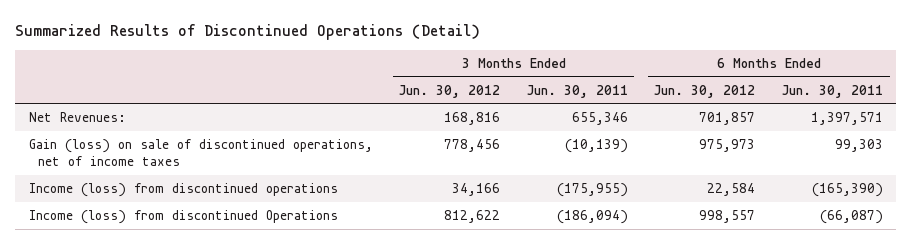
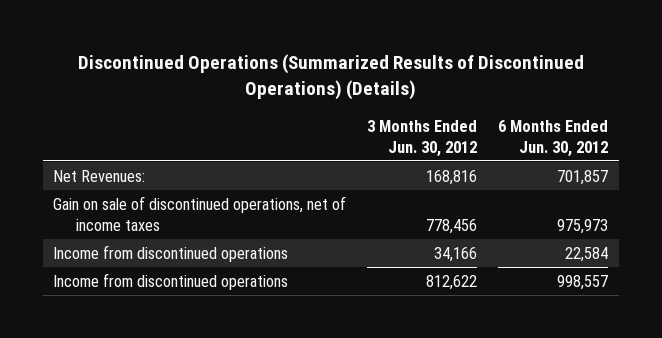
[15,24,481,41] Summarized Results of Discontinued Operations (Detail) -> [77,53,584,100] Discontinued Operations (Summarized Results of Discontinued Operations) (Details)
[526,84,628,98] Jun. 30, 2011 -> none
[782,84,884,98] Jun. 30, 2011 -> none
[28,139,373,166] Gain (loss) on sale of discontinued operations, net of income taxes -> [53,196,347,232] Gain on sale of discontinued operations, net of income taxes
[28,183,338,198] Income (loss) from discontinued operations -> [53,245,289,263] Income from discontinued operations
[28,210,338,225] Income (loss) from discontinued Operations -> [53,273,289,291] Income from discontinued operations

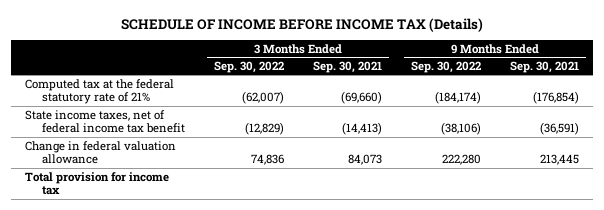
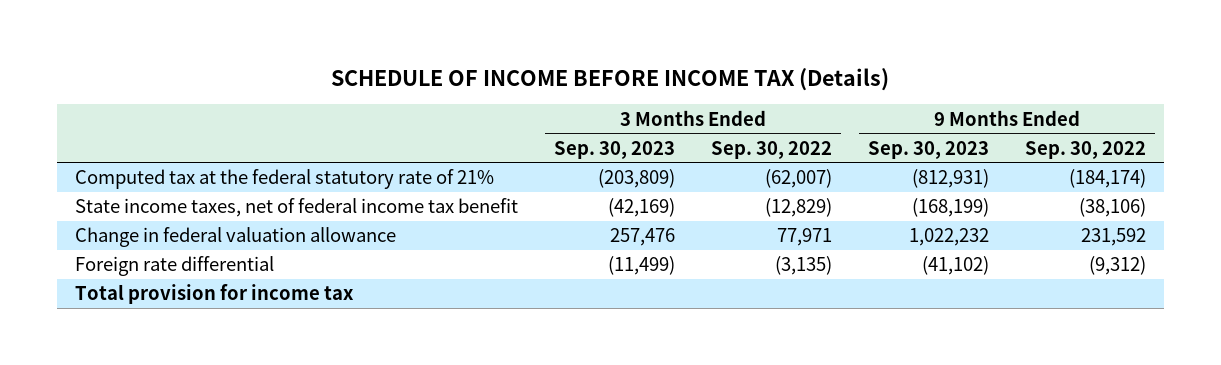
[312,60,382,73] Sep. 30, 2021 -> none
[509,60,579,73] Sep. 30, 2021 -> none
none -> [553,140,675,159] Sep. 30, 2023
none -> [868,140,990,159] Sep. 30, 2023
[251,154,285,166] 74,836 -> [776,228,832,247] 77,971
[441,154,481,166] 222,280 -> [1081,228,1147,247] 231,592
none -> [74,256,274,277] Foreign rate differential

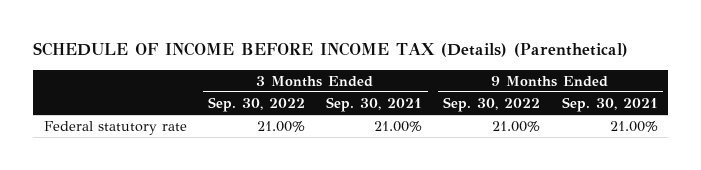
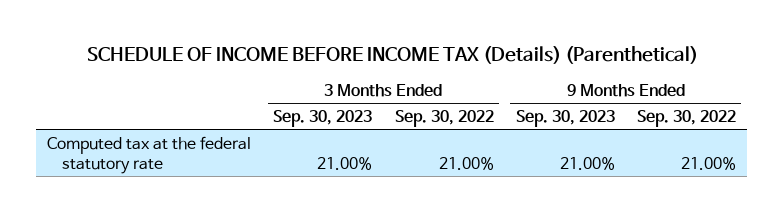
[326,96,423,112] Sep. 30, 2021 -> none
[561,96,658,112] Sep. 30, 2021 -> none
none -> [273,109,373,127] Sep. 30, 2023
none -> [515,109,615,127] Sep. 30, 2023
[43,121,187,136] Federal statutory rate -> [47,135,252,175] Computed tax at the federal statutory rate

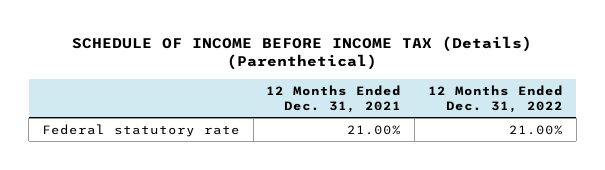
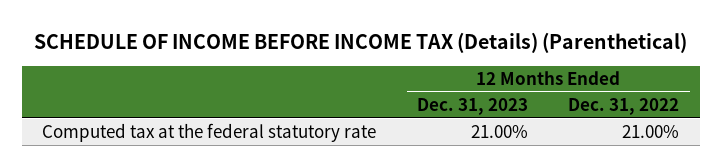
[266,84,402,113] 12 Months Ended Dec. 31, 2021 -> none
none -> [416,97,528,115] Dec. 31, 2023
[41,123,240,137] Federal statutory rate -> [42,123,377,143] Computed tax at the federal statutory rate

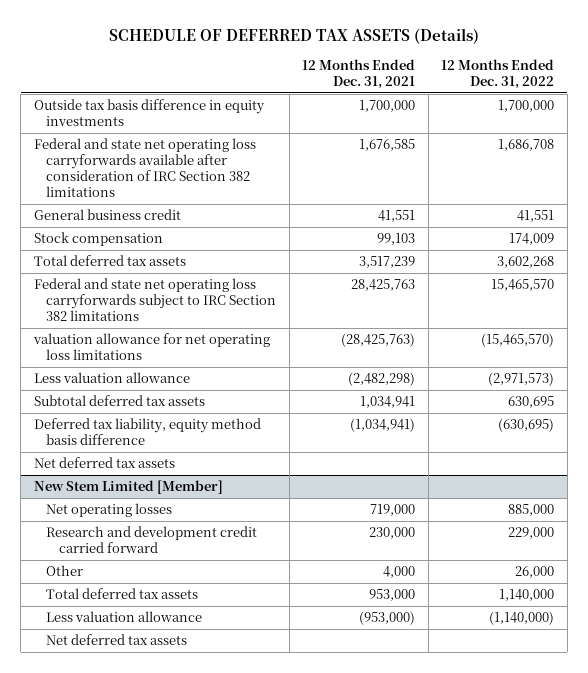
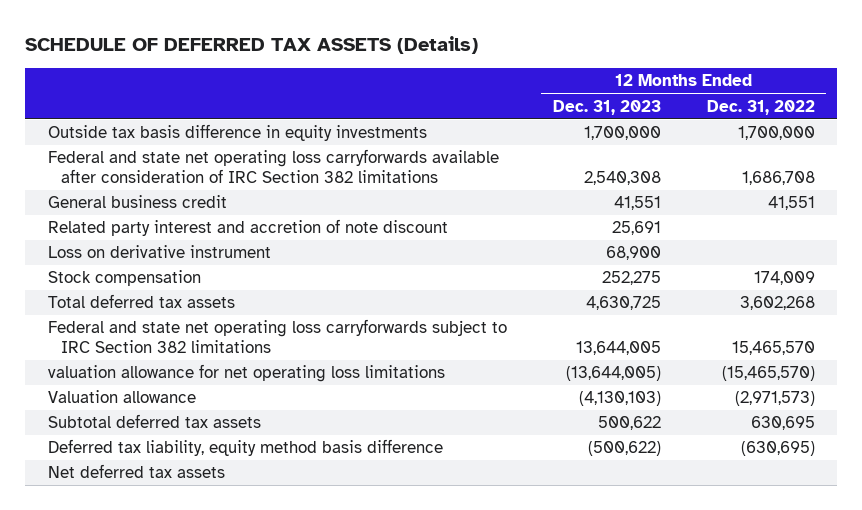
[302,59,416,90] 12 Months Ended Dec. 31, 2021 -> none
none -> [552,99,661,115] Dec. 31, 2023
none -> [47,219,448,237] Related party interest and accretion of note discount
none -> [47,245,271,259] Loss on derivative instrument
[33,372,190,384] Less valuation allowance -> [47,390,196,404] Valuation allowance
[33,480,223,495] New Stem Limited [Member] -> none
[46,503,173,518] Net operating losses -> none
[46,526,258,554] Research and development credit carried forward -> none
[46,565,84,577] Other -> none
[46,588,199,600] Total deferred tax assets -> none
[46,611,203,623] Less valuation allowance -> none
[46,634,188,646] Net deferred tax assets -> none

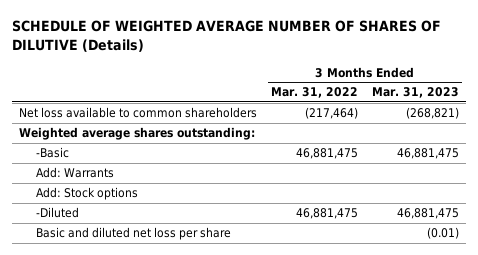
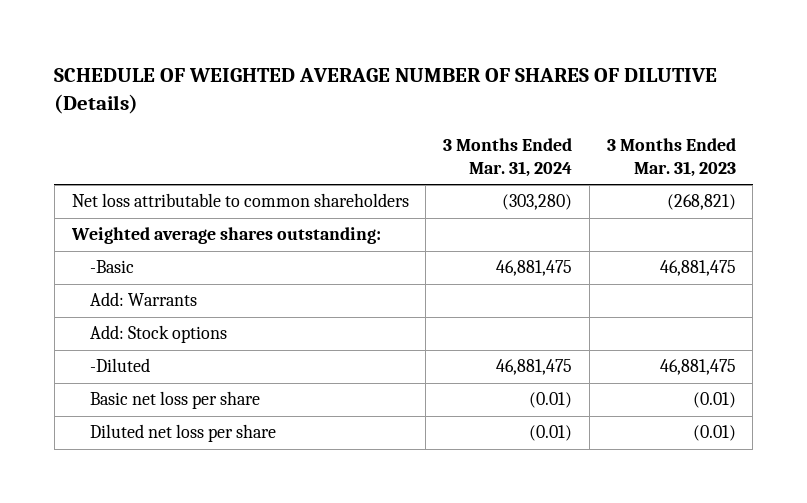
[271,87,359,99] Mar. 31, 2022 -> none
none -> [443,137,573,178] 3 Months Ended Mar. 31, 2024
[19,107,258,119] Net loss available to common shareholders -> [71,193,409,208] Net loss attributable to common shareholders
[36,227,232,241] Basic and diluted net loss per share -> [89,391,260,410] Basic net loss per share
none -> [89,424,276,443] Diluted net loss per share

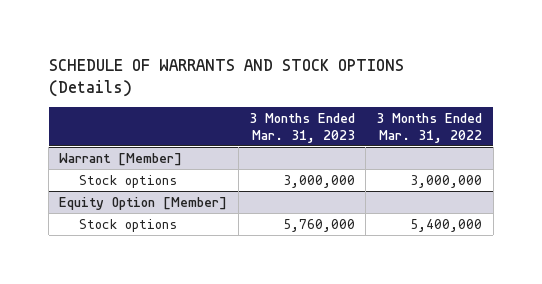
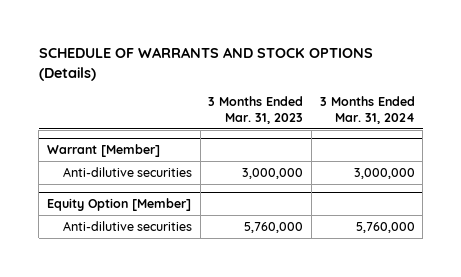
[376,112,483,143] 3 Months Ended Mar. 31, 2022 -> none
none -> [319,95,415,124] 3 Months Ended Mar. 31, 2024
[79,174,178,188] Stock options -> [63,166,193,177] Anti-dilutive securities
[79,218,178,232] Stock options -> [63,220,193,231] Anti-dilutive securities

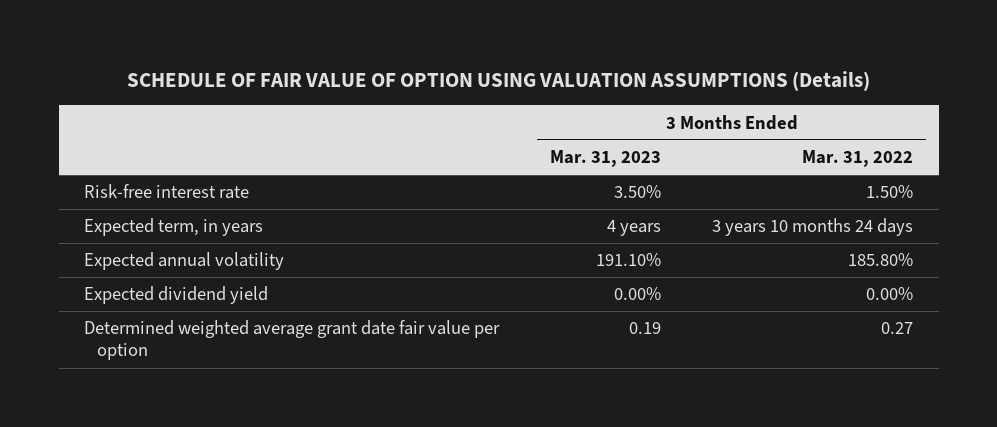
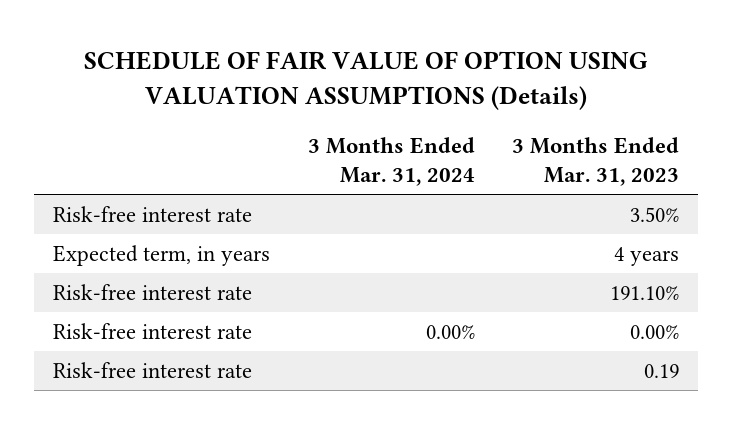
[802,150,914,168] Mar. 31, 2022 -> none
none -> [307,136,475,186] 3 Months Ended Mar. 31, 2024
[84,320,501,361] Determined weighted average grant date fair value per option -> none
[84,252,285,271] Expected annual volatility -> [53,283,253,300] Risk-free interest rate
[84,286,269,305] Expected dividend yield -> [53,322,253,339] Risk-free interest rate
none -> [53,361,253,378] Risk-free interest rate

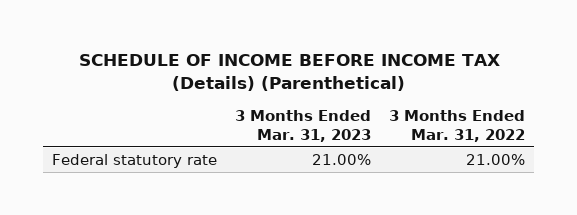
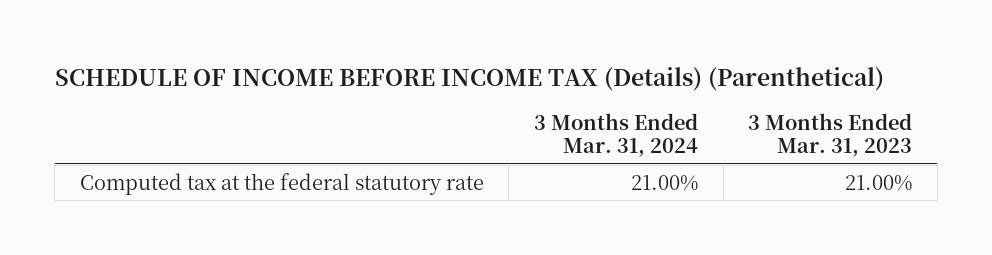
[389,110,526,143] 3 Months Ended Mar. 31, 2022 -> none
none -> [533,113,698,158] 3 Months Ended Mar. 31, 2024
[52,154,218,169] Federal statutory rate -> [79,172,484,195] Computed tax at the federal statutory rate

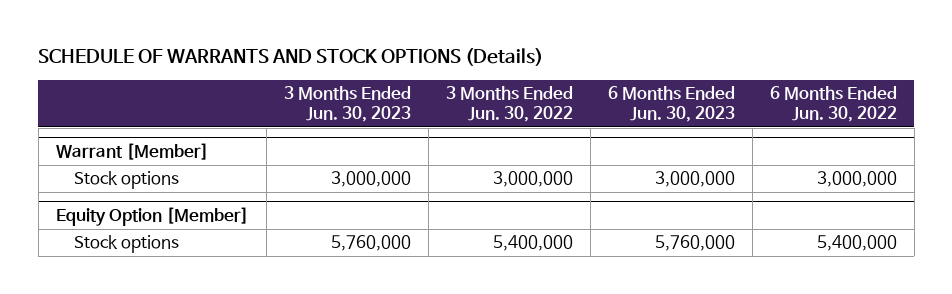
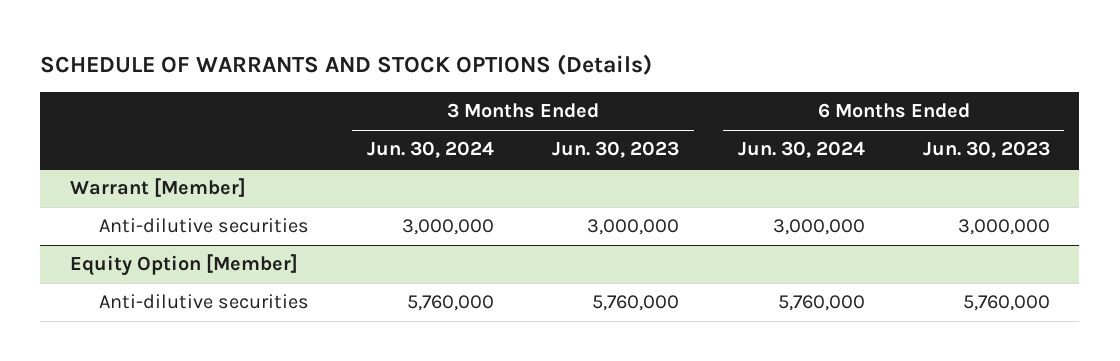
[445,86,573,123] 3 Months Ended Jun. 30, 2022 -> none
[769,86,897,123] 6 Months Ended Jun. 30, 2022 -> none
none -> [367,141,495,159] Jun. 30, 2024
none -> [737,141,865,159] Jun. 30, 2024
[73,171,179,190] Stock options -> [98,218,309,234] Anti-dilutive securities
[73,235,179,254] Stock options -> [98,294,309,310] Anti-dilutive securities

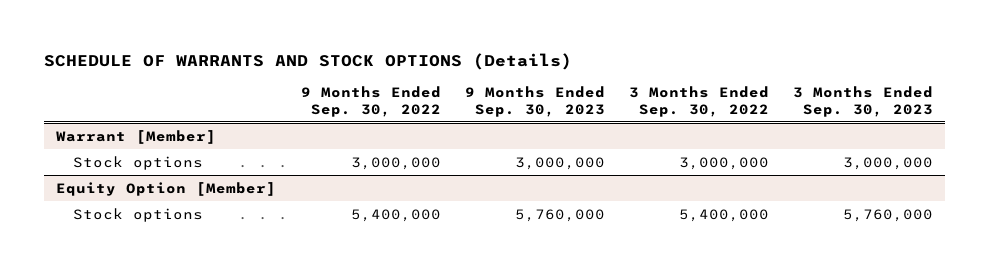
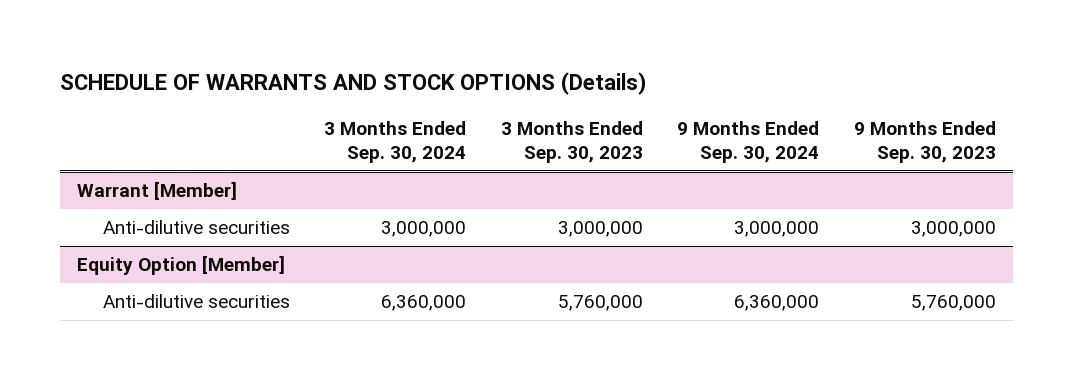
[300,86,441,117] 9 Months Ended Sep. 30, 2022 -> none
[628,86,769,117] 3 Months Ended Sep. 30, 2022 -> none
none -> [324,120,467,164] 3 Months Ended Sep. 30, 2024
none -> [677,120,820,164] 9 Months Ended Sep. 30, 2024
[73,155,204,170] Stock options -> [102,220,290,235] Anti-dilutive securities
[73,207,204,222] Stock options -> [102,294,290,309] Anti-dilutive securities

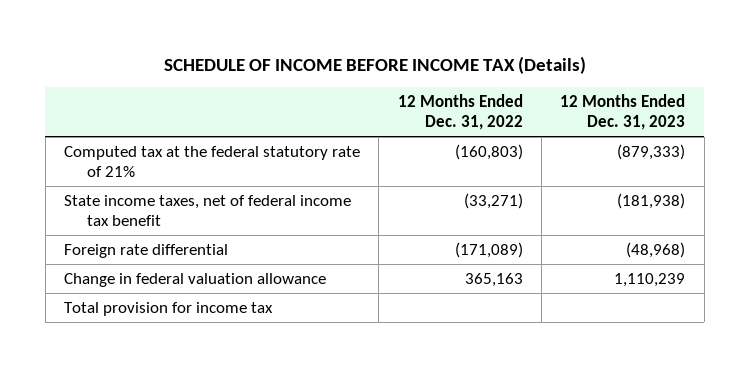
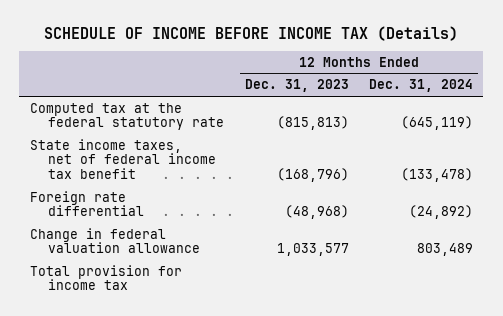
[397,93,523,131] 12 Months Ended Dec. 31, 2022 -> none
none -> [369,79,474,93] Dec. 31, 2024
[64,145,361,178] Computed tax at the federal statutory rate of 21% -> [29,102,225,131] Computed tax at the federal statutory rate
[617,143,686,160] (879,333) -> [276,116,349,131] (815,813)
[617,192,686,209] (181,938) -> [276,168,349,183] (168,796)
[614,272,686,287] 1,110,239 -> [276,243,349,257] 1,033,577

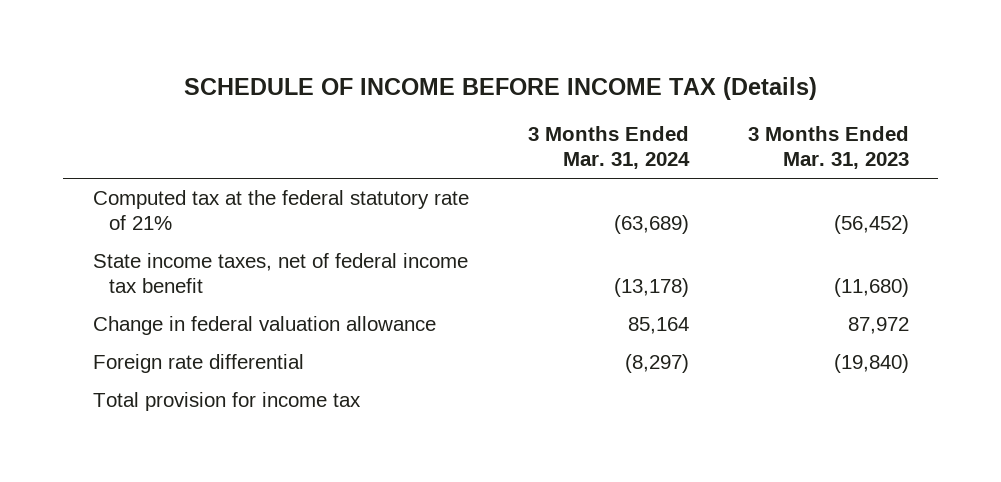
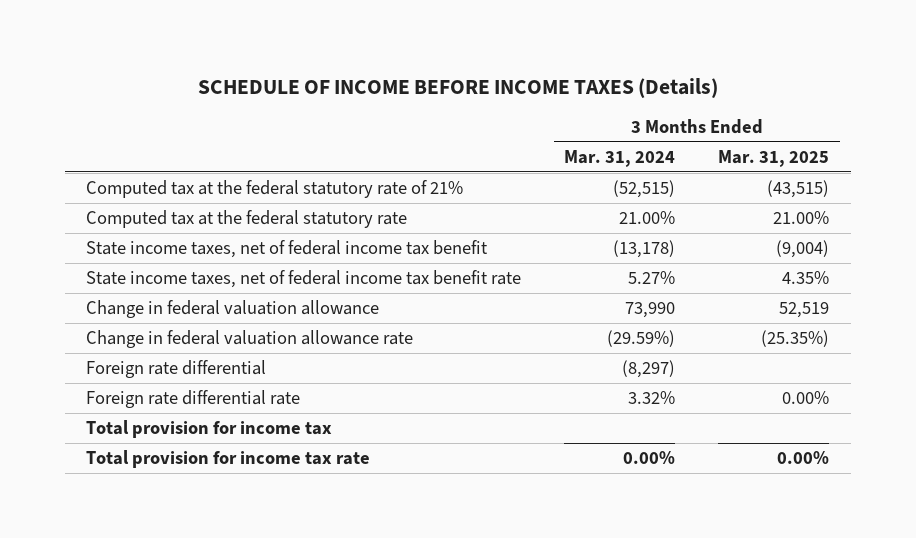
[183,76,817,100] SCHEDULE OF INCOME BEFORE INCOME TAX (Details) -> [197,77,718,98] SCHEDULE OF INCOME BEFORE INCOME TAXES (Details)
[747,126,909,170] 3 Months Ended Mar. 31, 2023 -> none
none -> [718,149,830,167] Mar. 31, 2025
[613,215,689,235] (63,689) -> [613,179,676,198] (52,515)
none -> [86,209,408,228] Computed tax at the federal statutory rate
none -> [86,269,522,288] State income taxes, net of federal income tax benefit rate
[627,317,689,335] 85,164 -> [625,301,676,318] 73,990
none -> [86,329,414,348] Change in federal valuation allowance rate
none -> [86,389,301,408] Foreign rate differential rate
none -> [86,449,371,468] Total provision for income tax rate

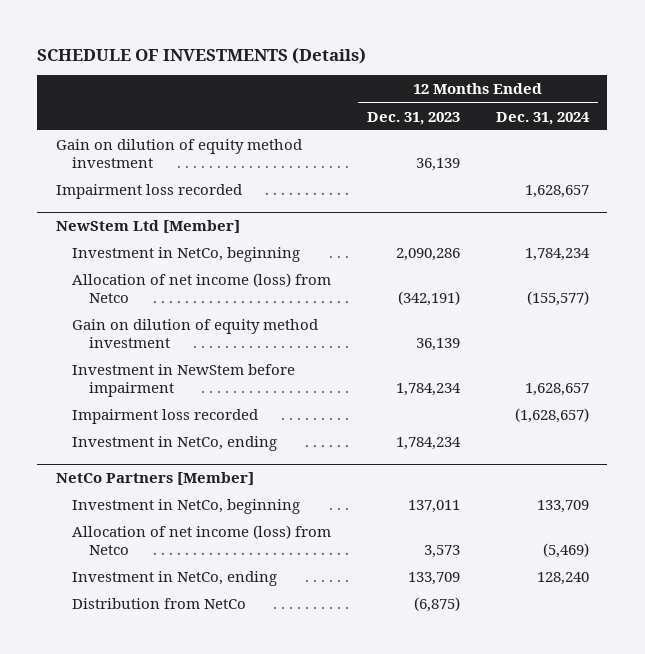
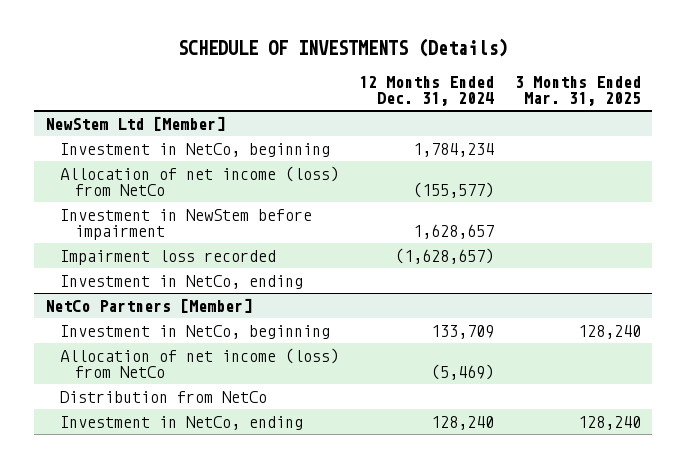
[367,111,461,125] Dec. 31, 2023 -> none
none -> [515,75,642,107] 3 Months Ended Mar. 31, 2025
[55,138,302,169] Gain on dilution of equity method investment -> none
[55,183,242,199] Impairment loss recorded -> none
[72,318,319,349] Gain on dilution of equity method investment -> none
[72,272,332,304] Allocation of net income (loss) from Netco -> [59,165,339,197] Allocation of net income (loss) from NetCo
[72,524,332,556] Allocation of net income (loss) from Netco -> [59,347,339,379] Allocation of net income (loss) from NetCo
[72,570,278,586] Investment in NetCo, ending -> [59,415,303,430] Investment in NetCo, ending

